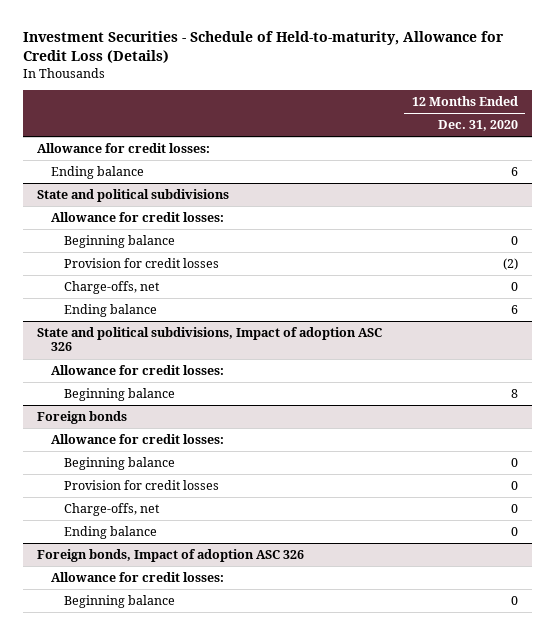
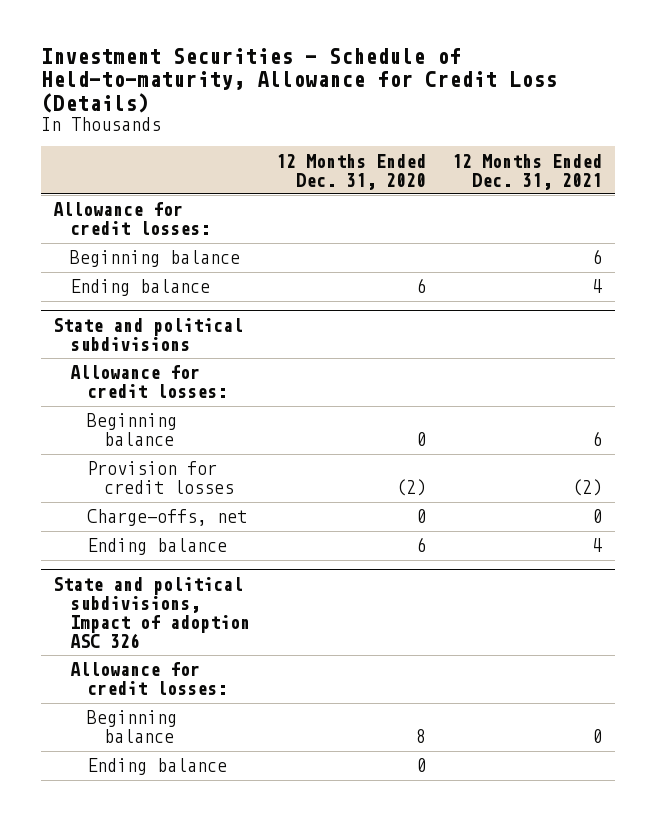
none -> [451,153,602,190] 12 Months Ended Dec. 31, 2021
none -> [70,250,241,268] Beginning balance
[37,411,128,425] Foreign bonds -> none
[50,434,224,445] Allowance for credit losses: -> none
[64,457,176,471] Beginning balance -> none
[64,480,220,491] Provision for credit losses -> none
[64,503,161,517] Charge-offs, net -> none
[37,549,305,563] Foreign bonds, Impact of adoption ASC 326 -> none
[50,572,224,583] Allowance for credit losses: -> none
[64,595,176,609] Beginning balance -> none

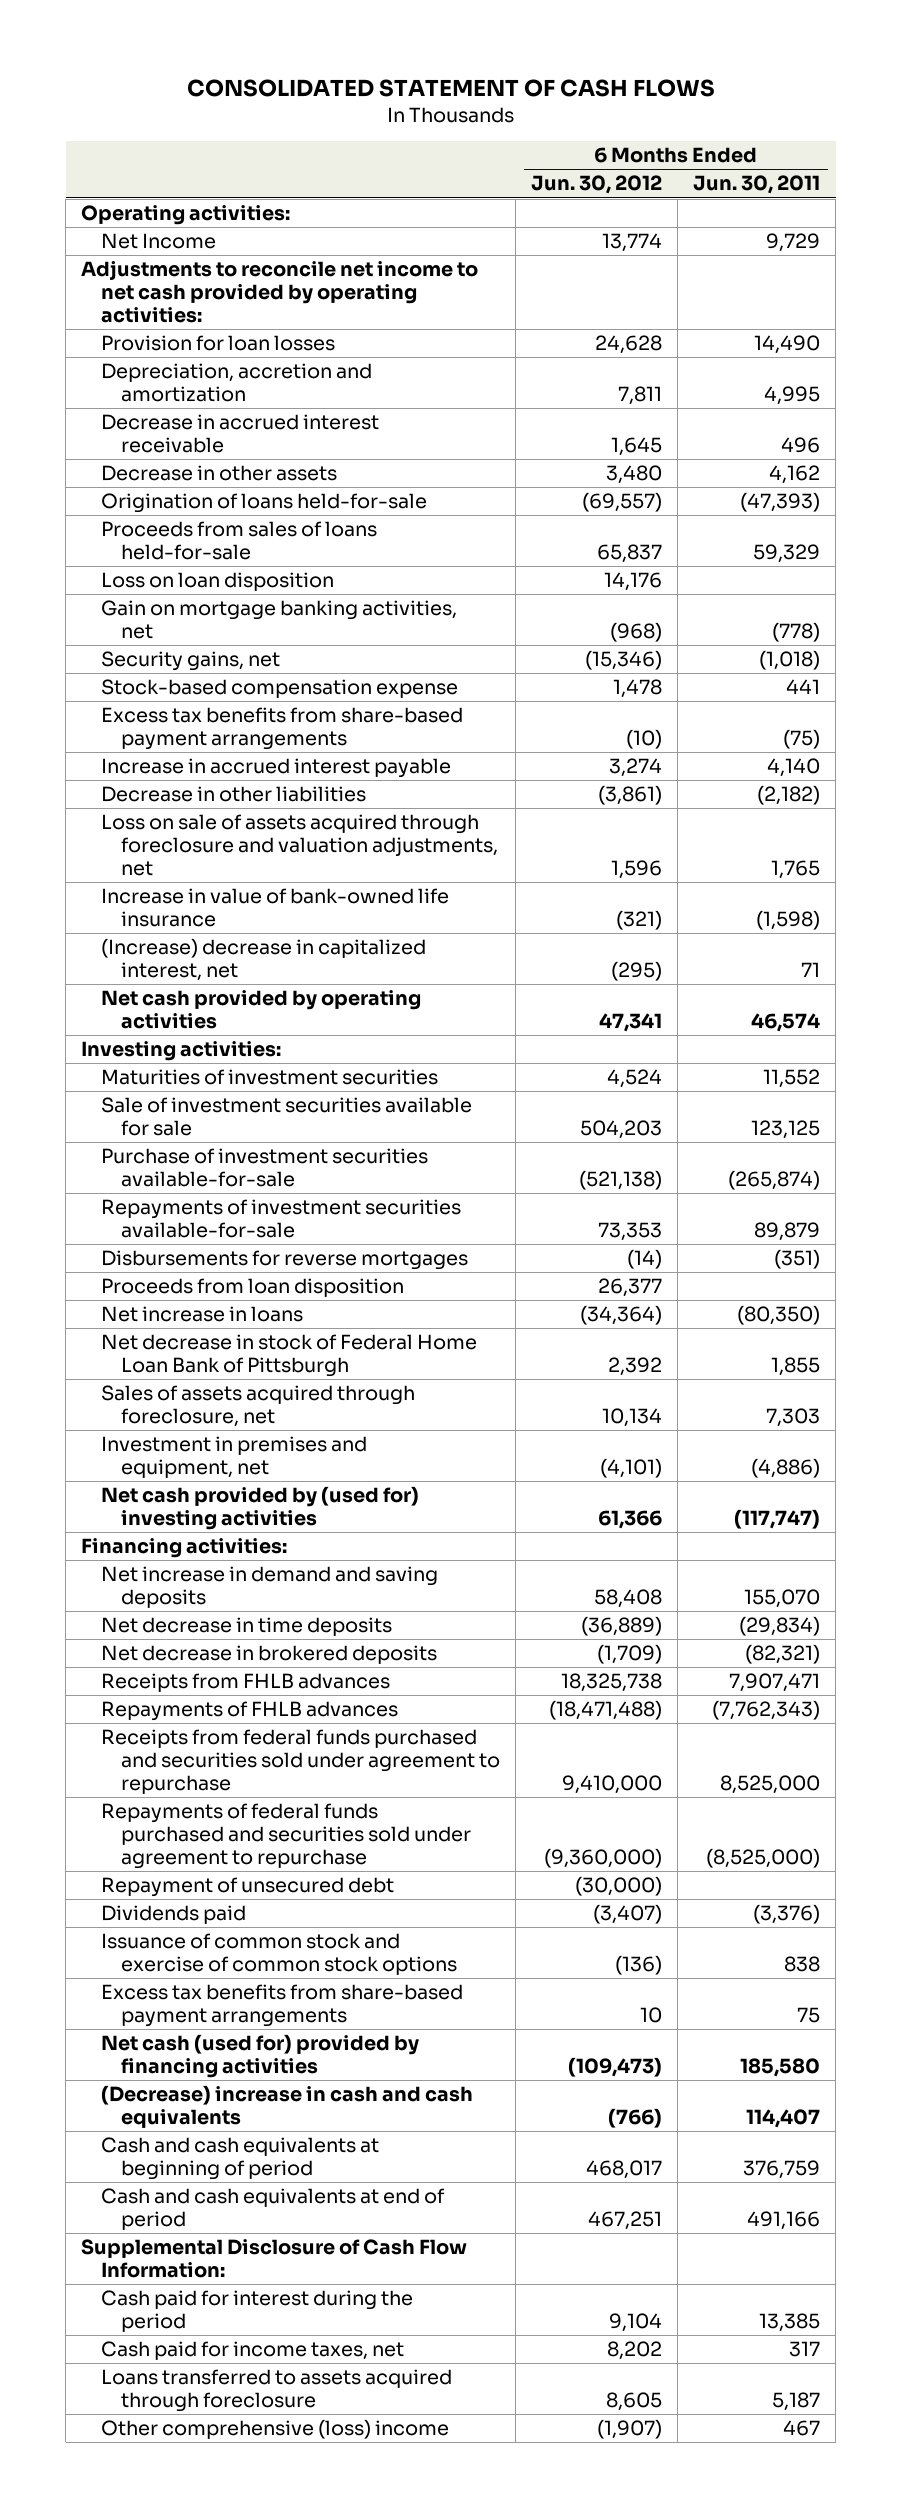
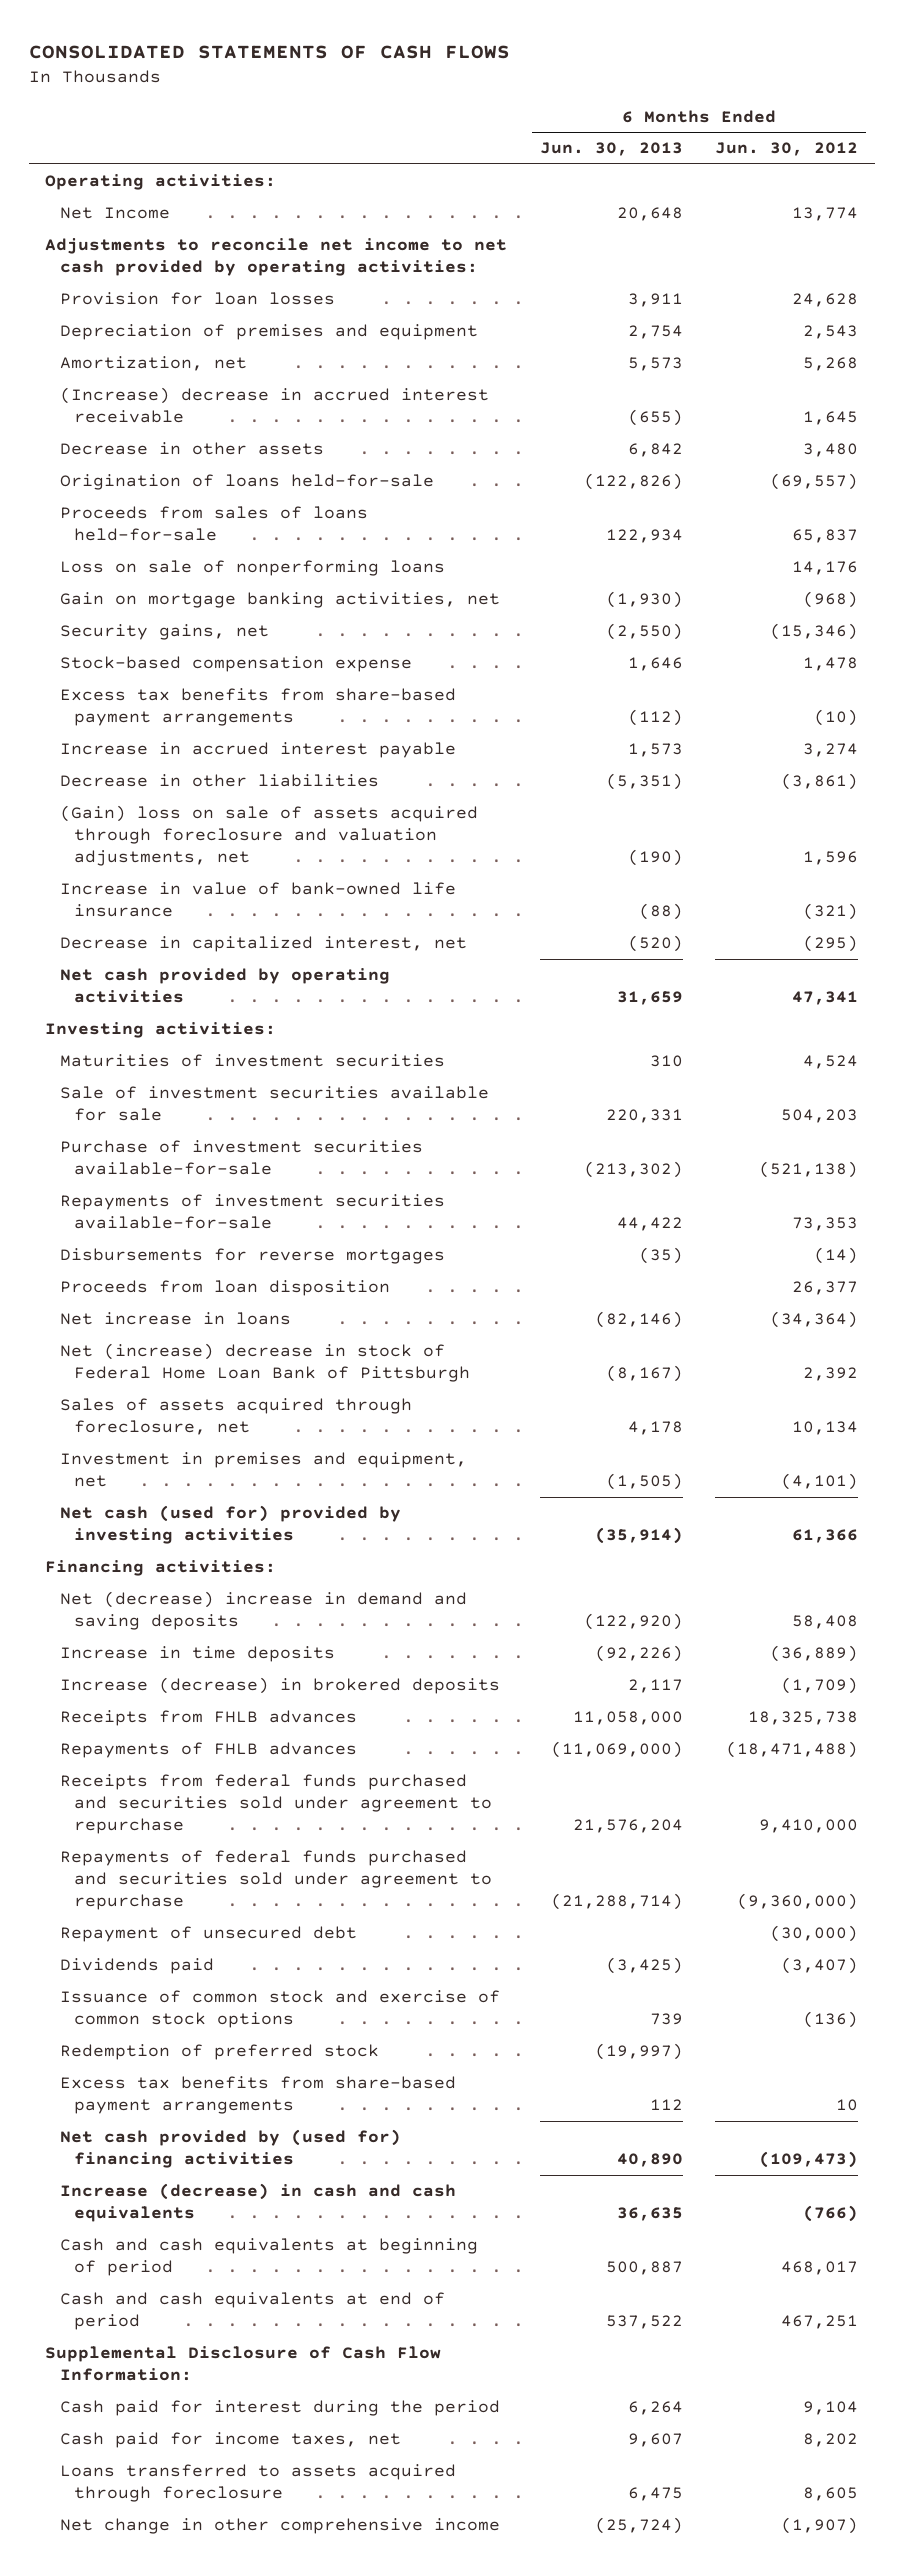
[186,78,715,97] CONSOLIDATED STATEMENT OF CASH FLOWS -> [29,44,511,59] CONSOLIDATED STATEMENTS OF CASH FLOWS
[693,175,821,195] Jun. 30, 2011 -> none
none -> [539,142,683,157] Jun. 30, 2013
none -> [59,324,478,341] Depreciation of premises and equipment
[101,363,373,403] Depreciation, accretion and amortization -> [59,356,247,372] Amortization, net
[618,386,663,406] 7,811 -> [803,357,859,372] 5,268
[101,414,380,454] Decrease in accrued interest receivable -> [59,387,489,424] (Increase) decrease in accrued interest receivable
[101,572,335,592] Loss on loan disposition -> [59,560,445,577] Loss on sale of nonperforming loans
[101,814,499,877] Loss on sale of assets acquired through foreclosure and valuation adjustments, net -> [59,805,478,867] (Gain) loss on sale of assets acquired through foreclosure and valuation adjustments, net
[101,938,427,982] (Increase) decrease in capitalized interest, net -> [59,936,467,953] Decrease in capitalized interest, net
[101,1334,478,1378] Net decrease in stock of Federal Home Loan Bank of Pittsburgh -> [59,1343,470,1383] Net (increase) decrease in stock of Federal Home Loan Bank of Pittsburgh
[101,1486,420,1531] Net cash provided by (used for) investing activities -> [59,1505,401,1545] Net cash (used for) provided by investing activities
[101,1566,439,1609] Net increase in demand and saving deposits -> [59,1591,467,1631] Net (decrease) increase in demand and saving deposits
[101,1617,393,1637] Net decrease in time deposits -> [59,1646,335,1663] Increase in time deposits
[101,1645,438,1665] Net decrease in brokered deposits -> [59,1677,500,1695] Increase (decrease) in brokered deposits
none -> [59,2044,379,2061] Redemption of preferred stock
[101,2034,420,2079] Net cash (used for) provided by financing activities -> [59,2129,401,2169] Net cash provided by (used for) financing activities
[101,2085,474,2129] (Decrease) increase in cash and cash equivalents -> [59,2183,456,2223] Increase (decrease) in cash and cash equivalents
[101,2419,450,2440] Other comprehensive (loss) income -> [59,2518,500,2535] Net change in other comprehensive income

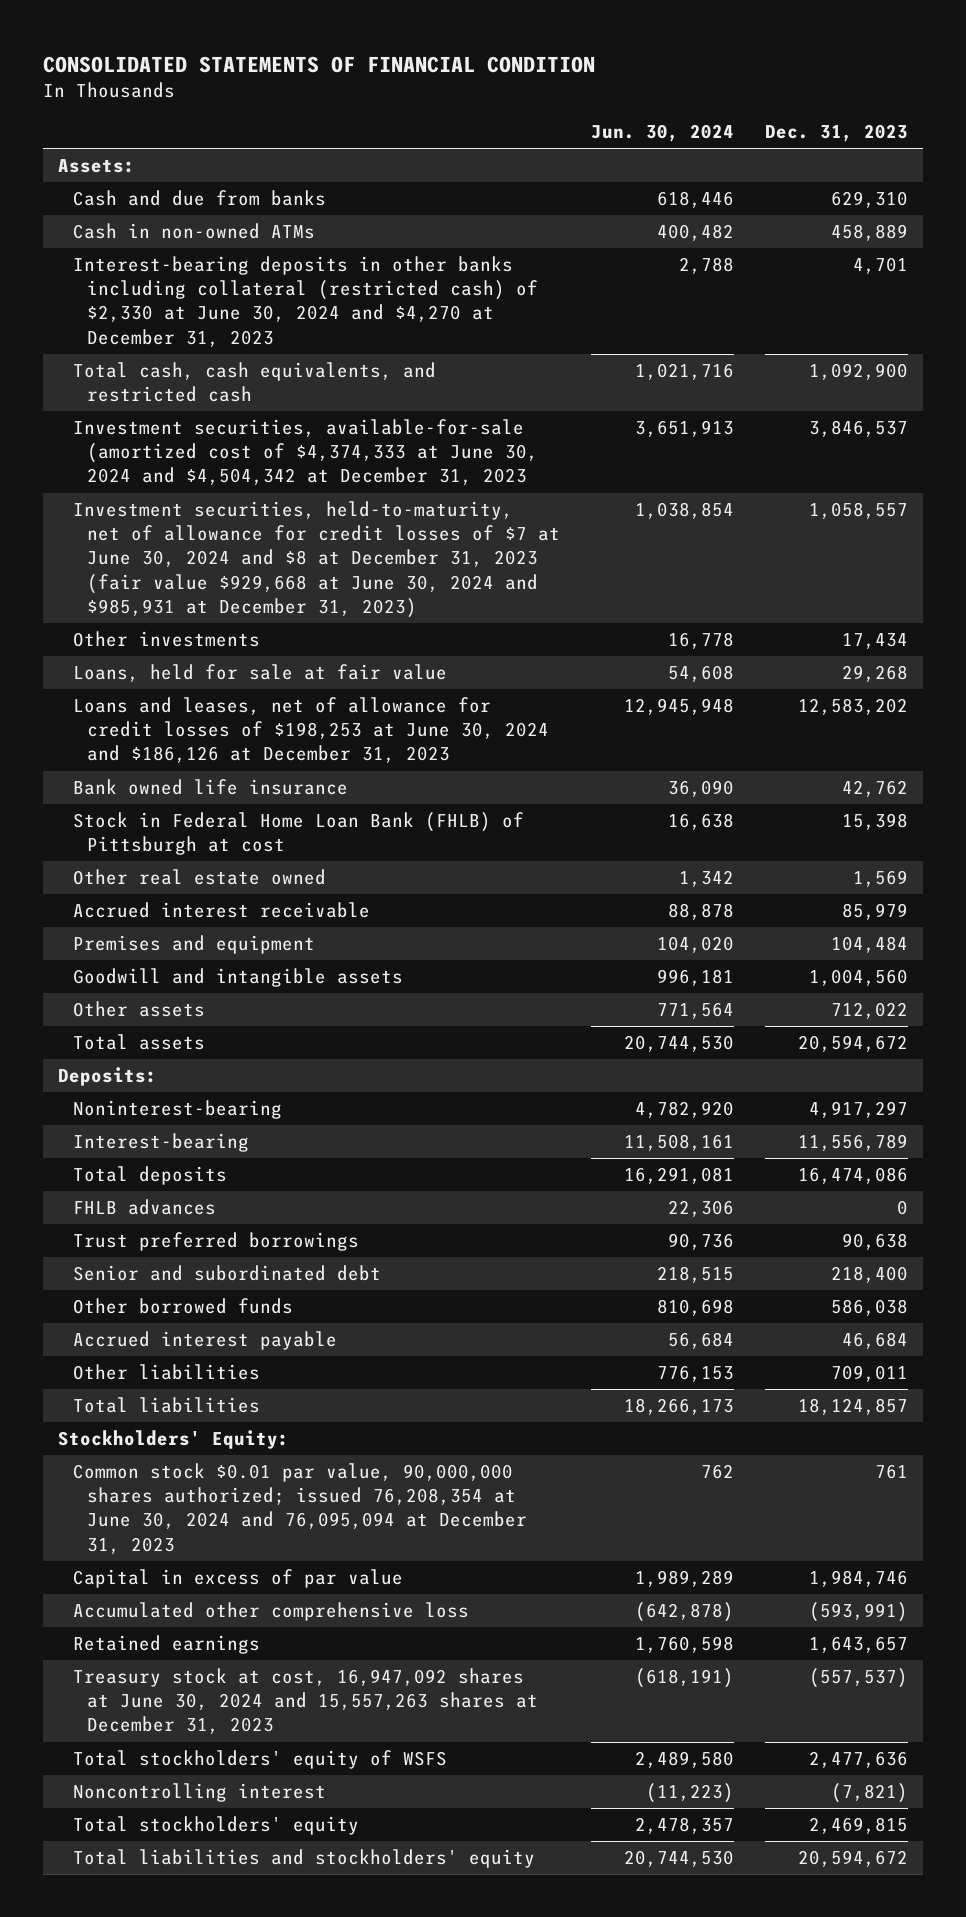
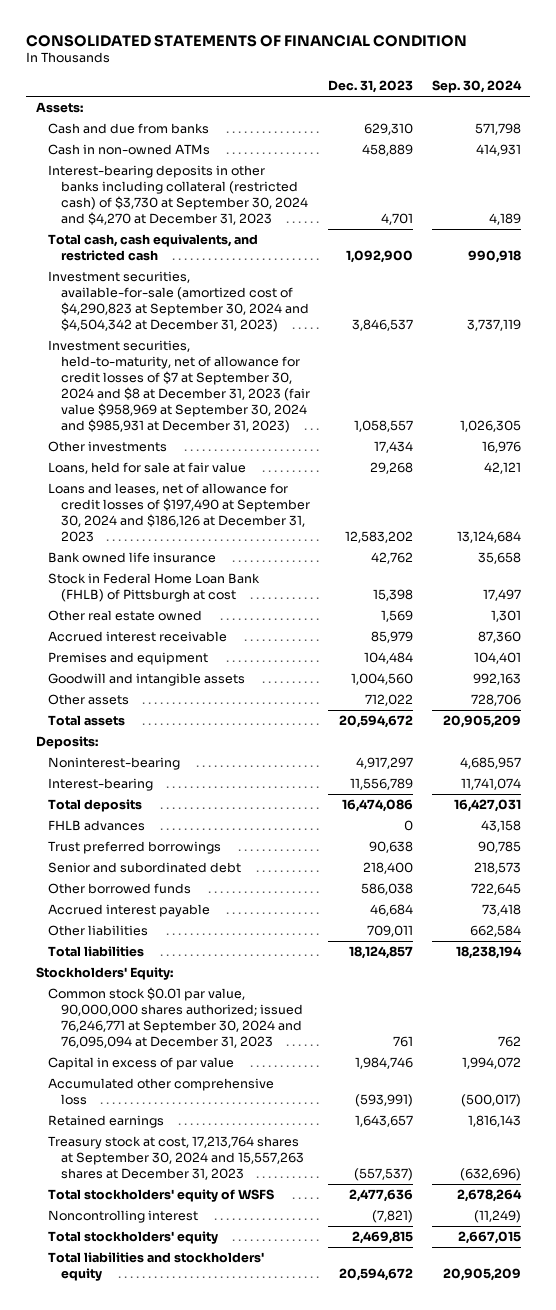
[591,124,735,143] Jun. 30, 2024 -> none
none -> [431,80,522,94] Sep. 30, 2024
[72,256,539,347] Interest-bearing deposits in other banks including collateral (restricted cash) of $2,330 at June 30, 2024 and $4,270 at December 31, 2023 -> [48,165,308,226] Interest-bearing deposits in other banks including collateral (restricted cash) of $3,730 at September 30, 2024 and $4,270 at December 31, 2023
[72,419,539,486] Investment securities, available-for-sale (amortized cost of $4,374,333 at June 30, 2024 and $4,504,342 at December 31, 2023 -> [48,271,309,333] Investment securities, available-for-sale (amortized cost of $4,290,823 at September 30, 2024 and $4,504,342 at December 31, 2023)
[72,501,561,618] Investment securities, held-to-maturity, net of allowance for credit losses of $7 at June 30, 2024 and $8 at December 31, 2023 (fair value $929,668 at June 30, 2024 and $985,931 at December 31, 2023) -> [48,340,310,434] Investment securities, held-to-maturity, net of allowance for credit losses of $7 at September 30, 2024 and $8 at December 31, 2023 (fair value $958,969 at September 30, 2024 and $985,931 at December 31, 2023)
[72,697,550,764] Loans and leases, net of allowance for credit losses of $198,253 at June 30, 2024 and $186,126 at December 31, 2023 -> [48,483,310,543] Loans and leases, net of allowance for credit losses of $197,490 at September 30, 2024 and $186,126 at December 31, 2023
[72,1463,528,1554] Common stock $0.01 par value, 90,000,000 shares authorized; issued 76,208,354 at June 30, 2024 and 76,095,094 at December 31, 2023 -> [48,987,303,1049] Common stock $0.01 par value, 90,000,000 shares authorized; issued 76,246,771 at September 30, 2024 and 76,095,094 at December 31, 2023
[72,1668,539,1735] Treasury stock at cost, 16,947,092 shares at June 30, 2024 and 15,557,263 shares at December 31, 2023 -> [48,1136,304,1181] Treasury stock at cost, 17,213,764 shares at September 30, 2024 and 15,557,263 shares at December 31, 2023

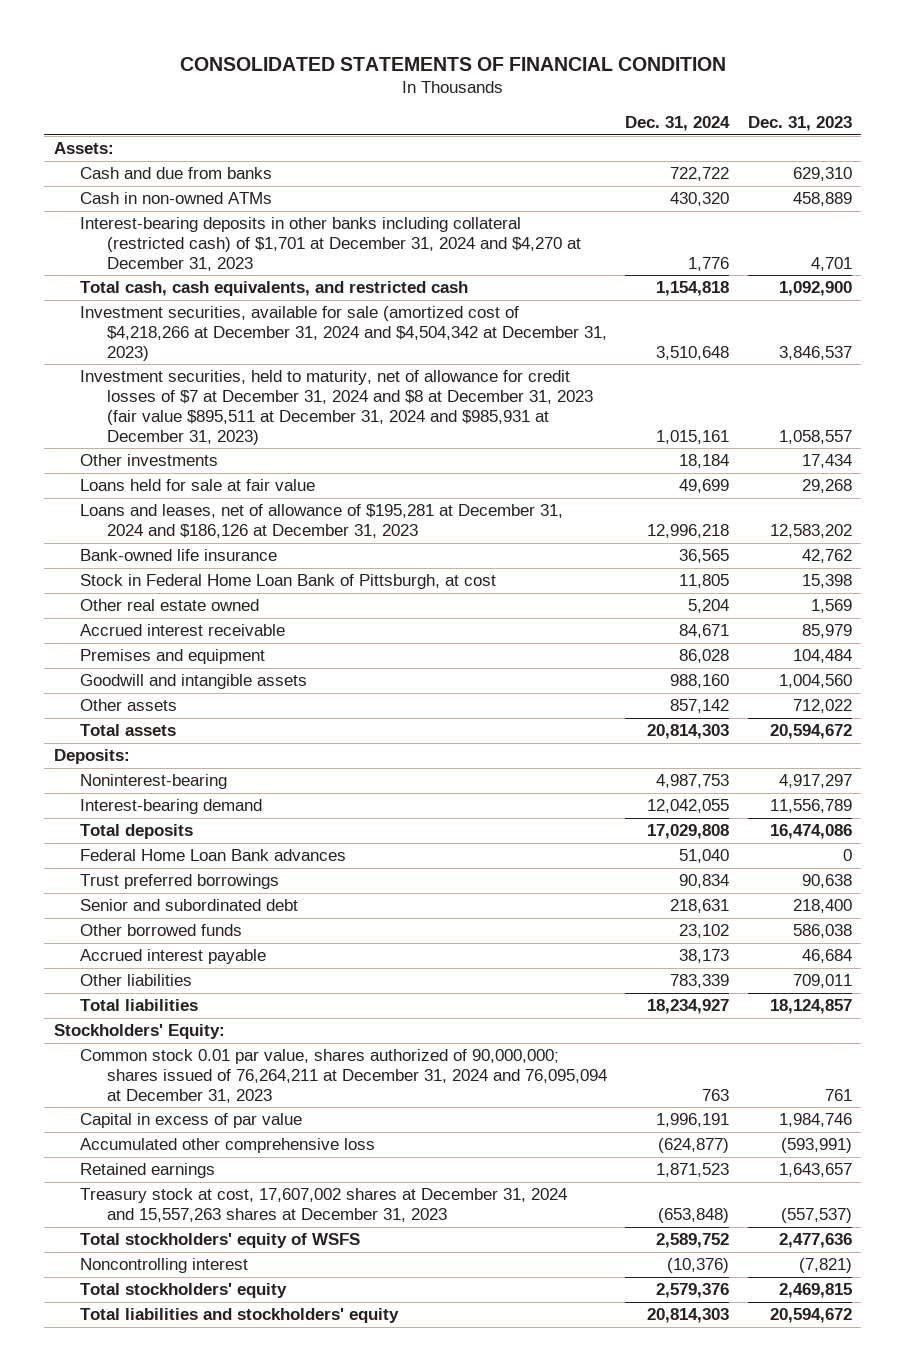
[431,80,522,94] Sep. 30, 2024 -> none
none -> [625,116,731,132] Dec. 31, 2024
[48,165,308,226] Interest-bearing deposits in other banks including collateral (restricted cash) of $3,730 at September 30, 2024 and $4,270 at December 31, 2023 -> [80,217,581,271] Interest-bearing deposits in other banks including collateral (restricted cash) of $1,701 at December 31, 2024 and $4,270 at December 31, 2023
[48,271,309,333] Investment securities, available-for-sale (amortized cost of $4,290,823 at September 30, 2024 and $4,504,342 at December 31, 2023) -> [80,306,607,361] Investment securities, available for sale (amortized cost of $4,218,266 at December 31, 2024 and $4,504,342 at December 31, 2023)
[48,340,310,434] Investment securities, held-to-maturity, net of allowance for credit losses of $7 at September 30, 2024 and $8 at December 31, 2023 (fair value $958,969 at September 30, 2024 and $985,931 at December 31, 2023) -> [80,370,593,445] Investment securities, held to maturity, net of allowance for credit losses of $7 at December 31, 2024 and $8 at December 31, 2023 (fair value $895,511 at December 31, 2024 and $985,931 at December 31, 2023)
[48,462,247,475] Loans, held for sale at fair value -> [80,479,316,492] Loans held for sale at fair value
[48,483,310,543] Loans and leases, net of allowance for credit losses of $197,490 at September 30, 2024 and $186,126 at December 31, 2023 -> [80,504,564,539] Loans and leases, net of allowance of $195,281 at December 31, 2024 and $186,126 at December 31, 2023
[48,552,217,564] Bank owned life insurance -> [80,549,278,562] Bank-owned life insurance
[48,573,261,603] Stock in Federal Home Loan Bank (FHLB) of Pittsburgh at cost -> [80,574,497,590] Stock in Federal Home Loan Bank of Pittsburgh, at cost
[48,778,154,792] Interest-bearing -> [80,799,263,815] Interest-bearing demand
[48,820,146,832] FHLB advances -> [80,849,347,862] Federal Home Loan Bank advances
[48,987,303,1049] Common stock $0.01 par value, 90,000,000 shares authorized; issued 76,246,771 at September 30, 2024 and 76,095,094 at December 31, 2023 -> [80,1049,607,1103] Common stock 0.01 par value, shares authorized of 90,000,000; shares issued of 76,264,211 at December 31, 2024 and 76,095,094 at December 31, 2023
[48,1136,304,1181] Treasury stock at cost, 17,213,764 shares at September 30, 2024 and 15,557,263 shares at December 31, 2023 -> [80,1188,568,1223] Treasury stock at cost, 17,607,002 shares at December 31, 2024 and 15,557,263 shares at December 31, 2023

